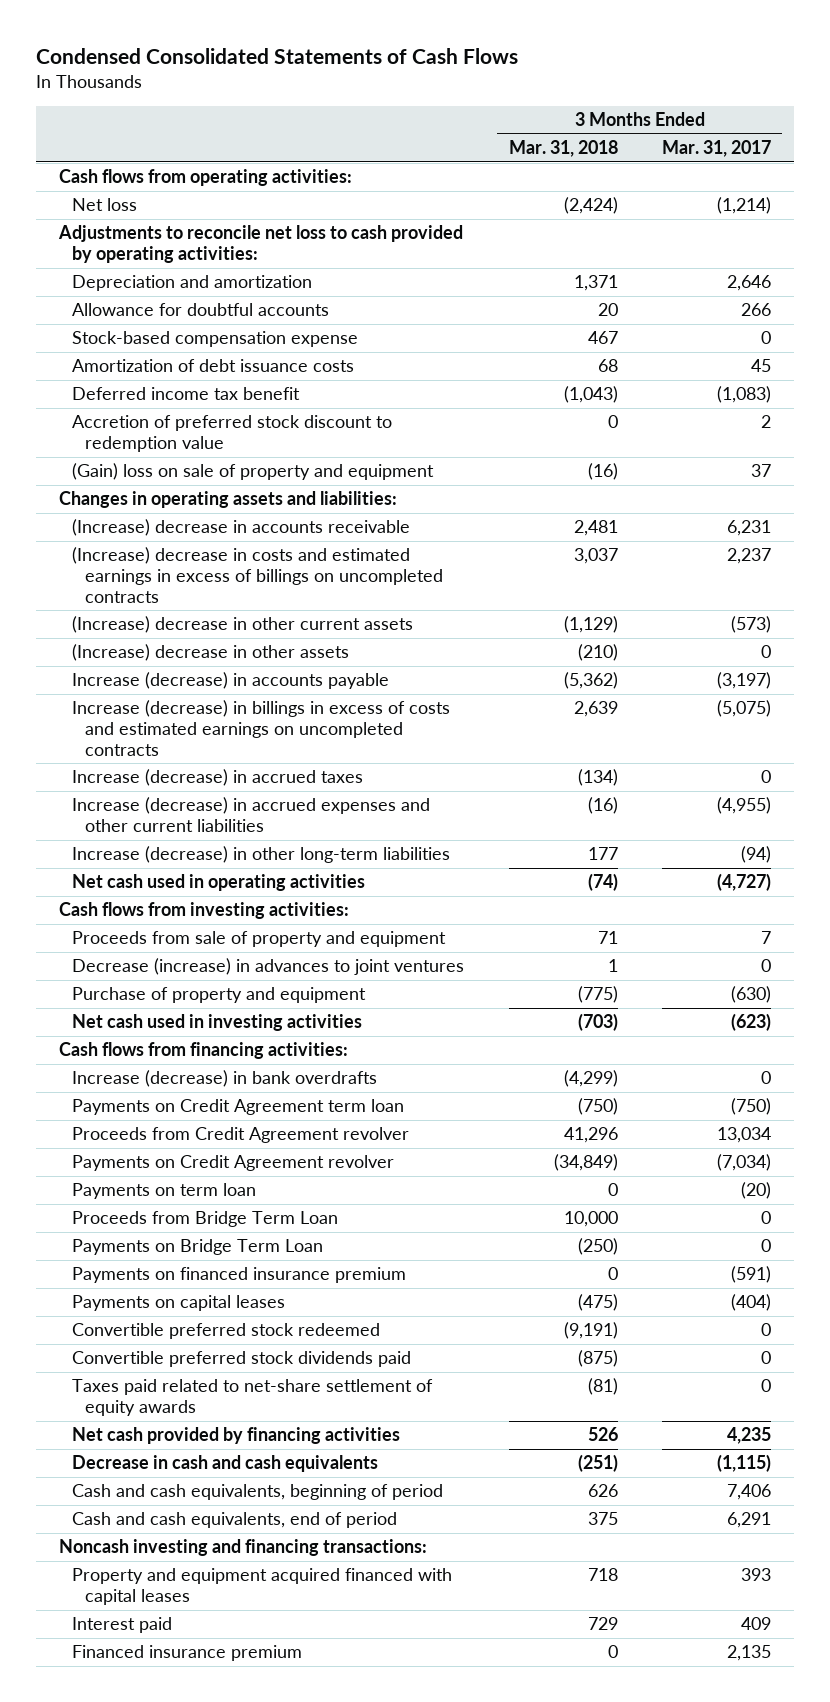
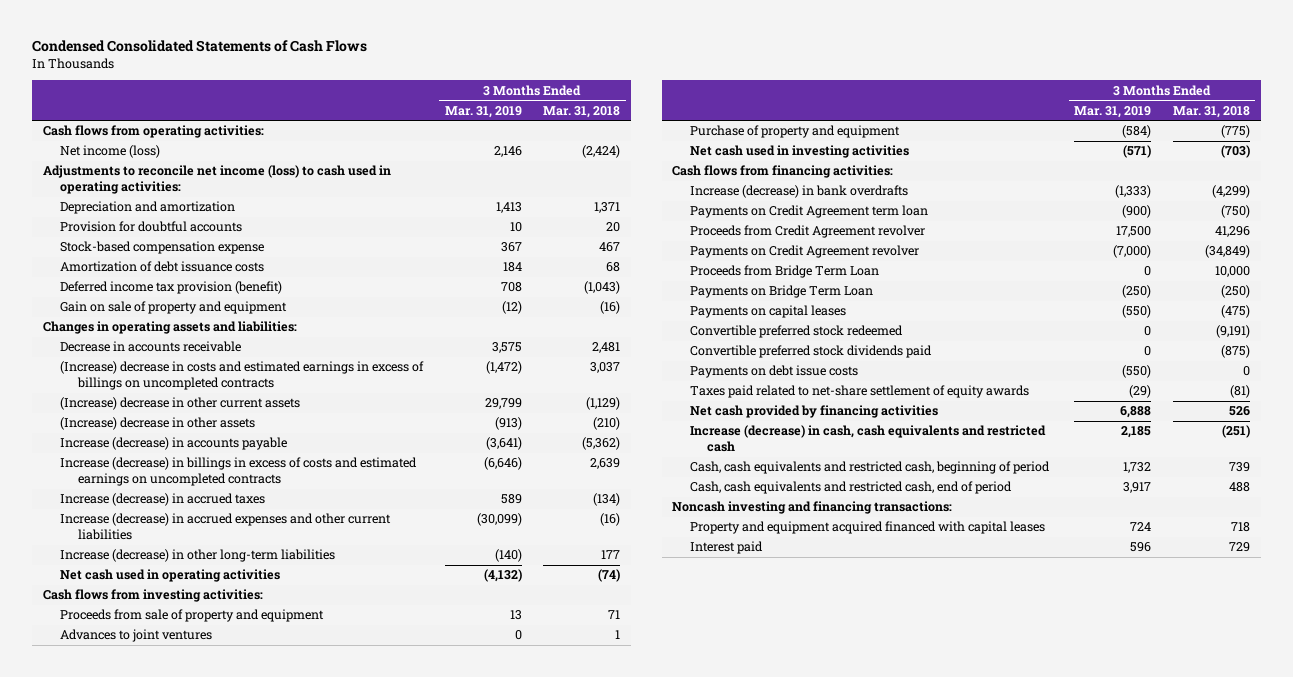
[662,140,772,158] Mar. 31, 2017 -> none
none -> [444,105,522,118] Mar. 31, 2019
[71,198,137,212] Net loss -> [60,145,161,159] Net income (loss)
[57,225,463,264] Adjustments to reconcile net loss to cash provided by operating activities: -> [42,165,391,195] Adjustments to reconcile net income (loss) to cash used in operating activities:
[71,303,329,317] Allowance for doubtful accounts -> [60,221,243,233] Provision for doubtful accounts
[71,415,392,453] Accretion of preferred stock discount to redemption value -> none
[71,387,300,401] Deferred income tax benefit -> [60,281,283,295] Deferred income tax provision (benefit)
[71,463,434,481] (Gain) loss on sale of property and equipment -> [60,301,288,315] Gain on sale of property and equipment
[71,519,410,537] (Increase) decrease in accounts receivable -> [60,341,242,353] Decrease in accounts receivable
[71,958,464,976] Decrease (increase) in advances to joint ventures -> [60,629,213,643] Advances to joint ventures
[71,1183,256,1200] Payments on term loan -> none
[71,1267,406,1284] Payments on financed insurance premium -> none
none -> [689,365,858,379] Payments on debt issue costs
[71,1455,378,1473] Decrease in cash and cash equivalents -> [689,425,1046,453] Increase (decrease) in cash, cash equivalents and restricted cash
[71,1484,443,1501] Cash and cash equivalents, beginning of period -> [689,461,1050,475] Cash, cash equivalents and restricted cash, beginning of period
[587,1484,618,1498] 626 -> [1228,462,1250,473] 739
[71,1512,397,1529] Cash and cash equivalents, end of period -> [689,481,1012,495] Cash, cash equivalents and restricted cash, end of period
[587,1512,618,1526] 375 -> [1228,482,1250,493] 488
[71,1645,302,1662] Financed insurance premium -> none

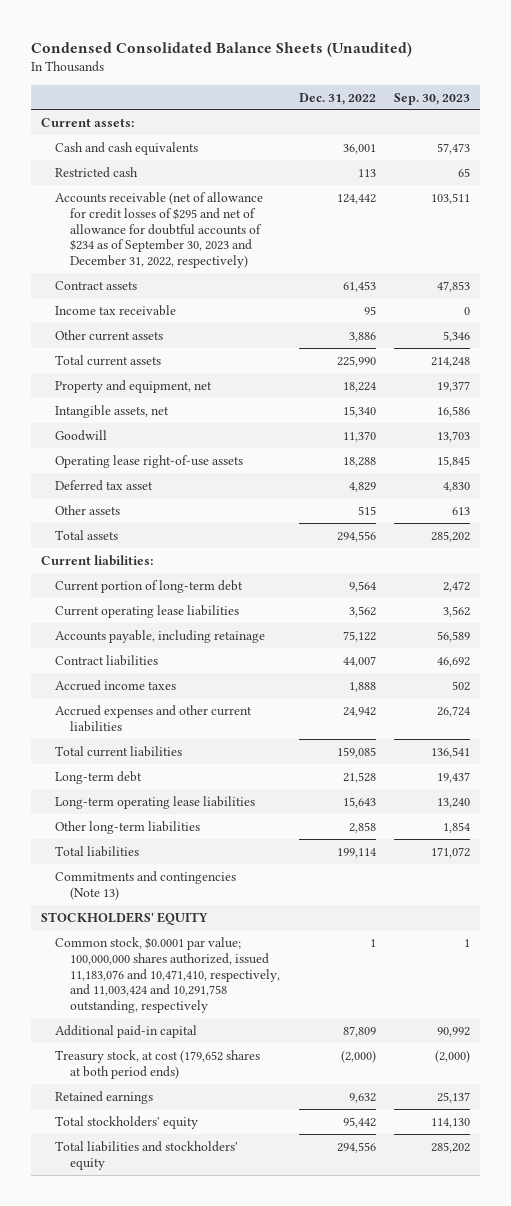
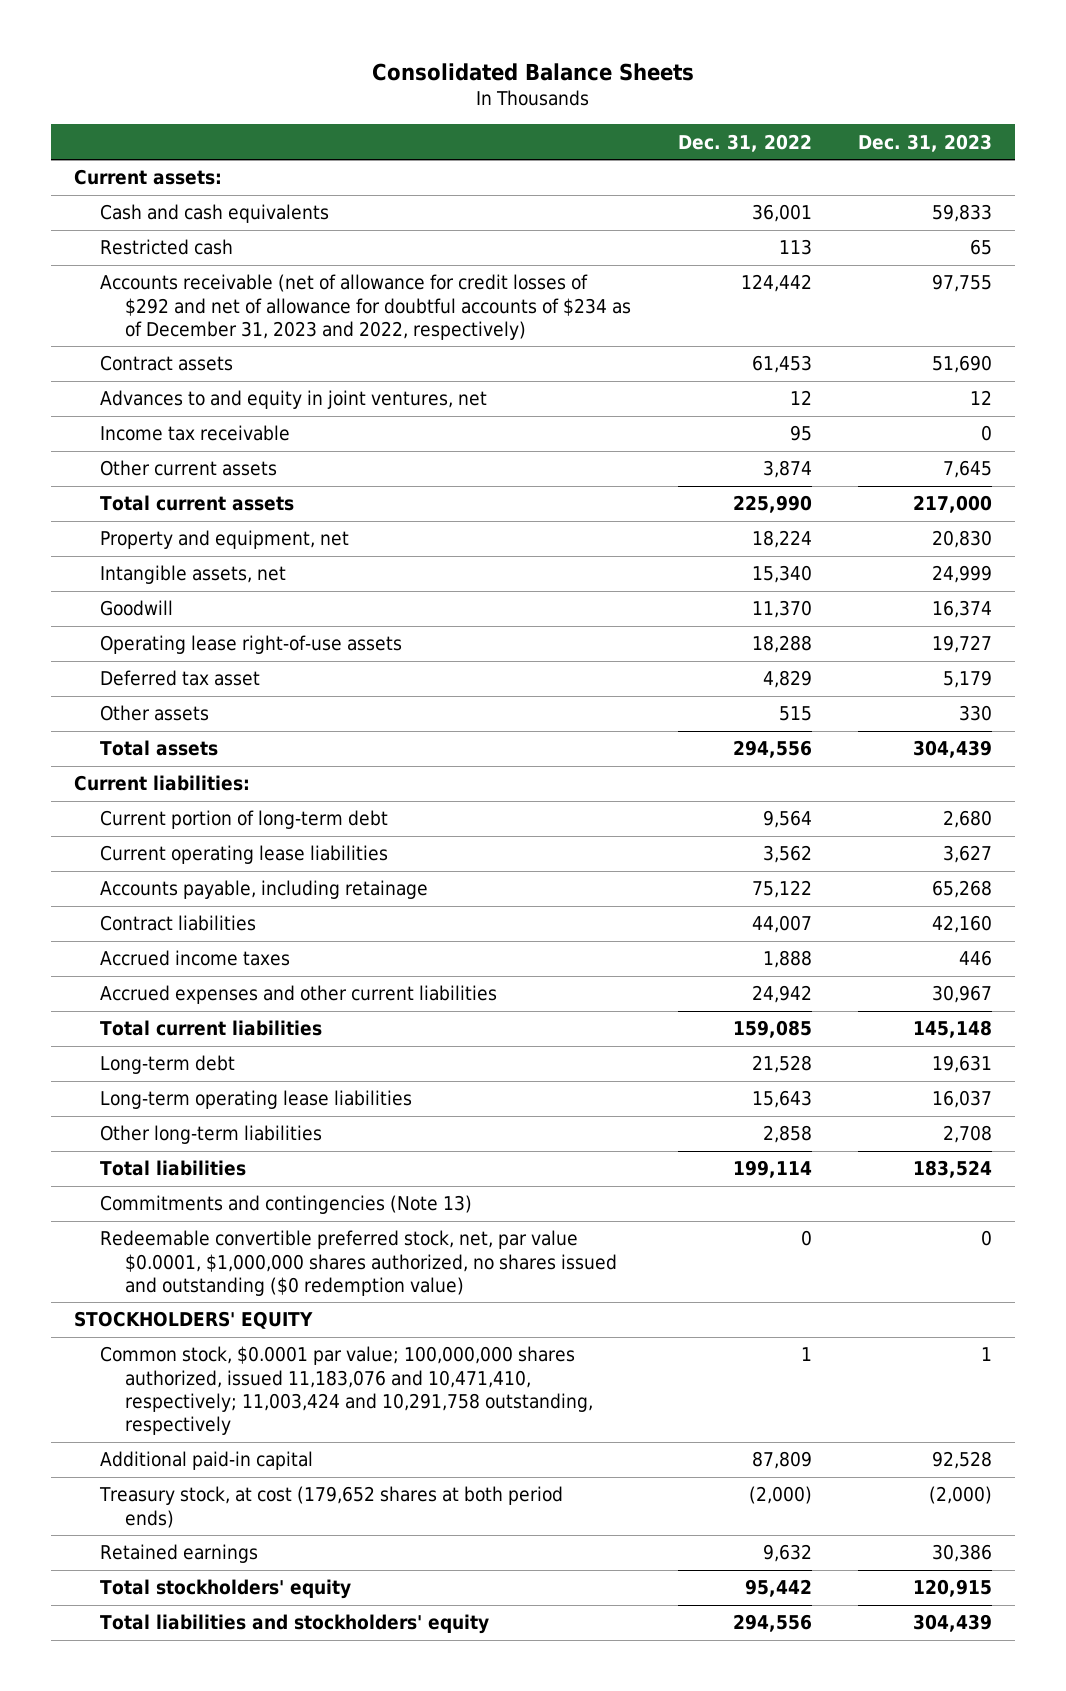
[31,41,413,57] Condensed Consolidated Balance Sheets (Unaudited) -> [371,62,694,81] Consolidated Balance Sheets
[394,92,471,105] Sep. 30, 2023 -> none
none -> [857,133,992,152] Dec. 31, 2023
[55,191,264,269] Accounts receivable (net of allowance for credit losses of $295 and net of allowance for doubtful accounts of $234 as of September 30, 2023 and December 31, 2022, respectively) -> [99,274,632,340] Accounts receivable (net of allowance for credit losses of $292 and net of allowance for doubtful accounts of $234 as of December 31, 2023 and 2022, respectively)
none -> [99,390,487,410] Advances to and equity in joint ventures, net
[348,331,376,342] 3,886 -> [762,460,812,479] 3,874
none -> [99,1230,618,1296] Redeemable convertible preferred stock, net, par value $0.0001, $1,000,000 shares authorized, no shares issued and outstanding ($0 redemption value)
[55,936,281,1014] Common stock, $0.0001 par value; 100,000,000 shares authorized, issued 11,183,076 and 10,471,410, respectively, and 11,003,424 and 10,291,758 outstanding, respectively -> [99,1346,594,1436] Common stock, $0.0001 par value; 100,000,000 shares authorized, issued 11,183,076 and 10,471,410, respectively; 11,003,424 and 10,291,758 outstanding, respectively

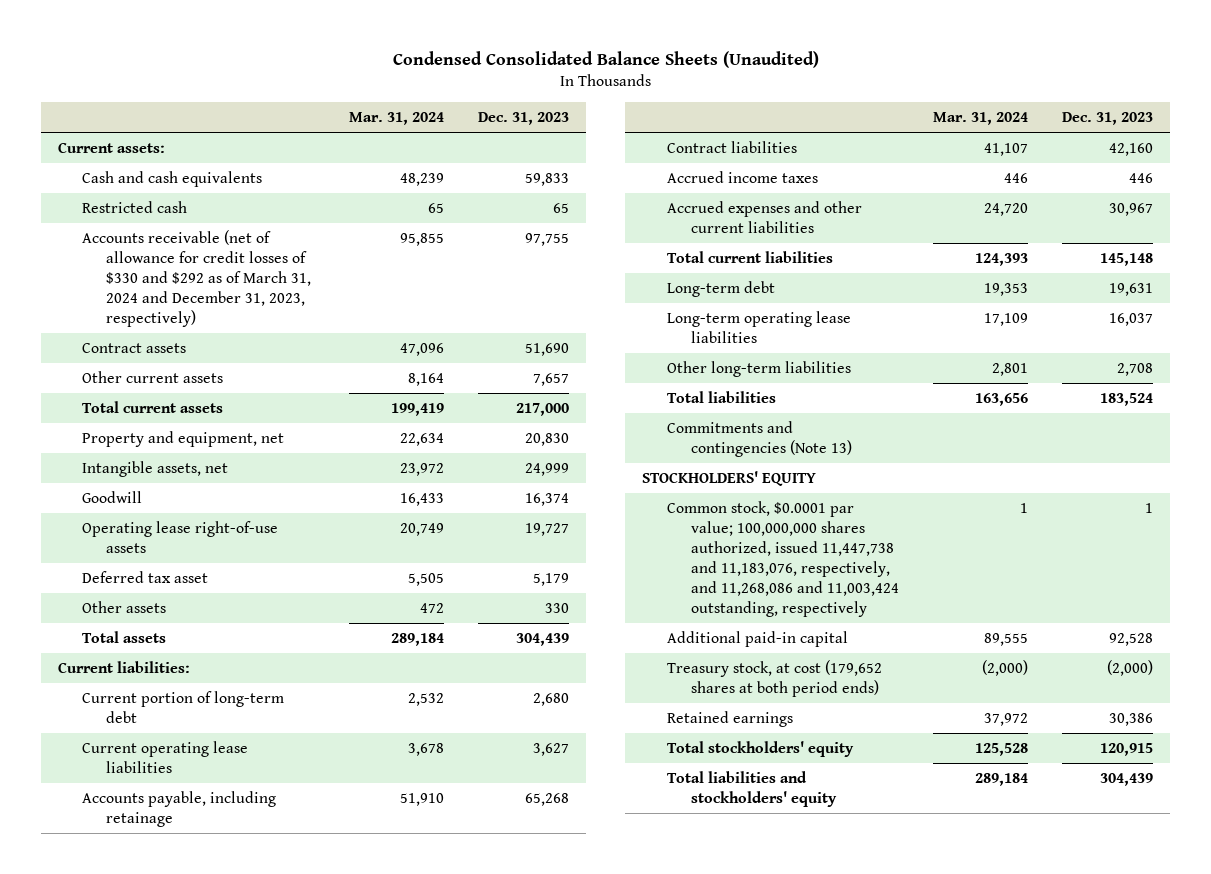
[371,62,694,81] Consolidated Balance Sheets -> [392,51,819,69] Condensed Consolidated Balance Sheets (Unaudited)
[677,133,812,152] Dec. 31, 2022 -> none
none -> [348,111,444,125] Mar. 31, 2024
[99,274,632,340] Accounts receivable (net of allowance for credit losses of $292 and net of allowance for doubtful accounts of $234 as of December 31, 2023 and 2022, respectively) -> [82,229,312,327] Accounts receivable (net of allowance for credit losses of $330 and $292 as of March 31, 2024 and December 31, 2023, respectively)
[99,390,487,410] Advances to and equity in joint ventures, net -> none
[99,425,290,442] Income tax receivable -> none
[942,460,992,479] 7,645 -> [532,372,569,386] 7,657
[99,1230,618,1296] Redeemable convertible preferred stock, net, par value $0.0001, $1,000,000 shares authorized, no shares issued and outstanding ($0 redemption value) -> none
[99,1346,594,1436] Common stock, $0.0001 par value; 100,000,000 shares authorized, issued 11,183,076 and 10,471,410, respectively; 11,003,424 and 10,291,758 outstanding, respectively -> [666,500,899,617] Common stock, $0.0001 par value; 100,000,000 shares authorized, issued 11,447,738 and 11,183,076, respectively, and 11,268,086 and 11,003,424 outstanding, respectively

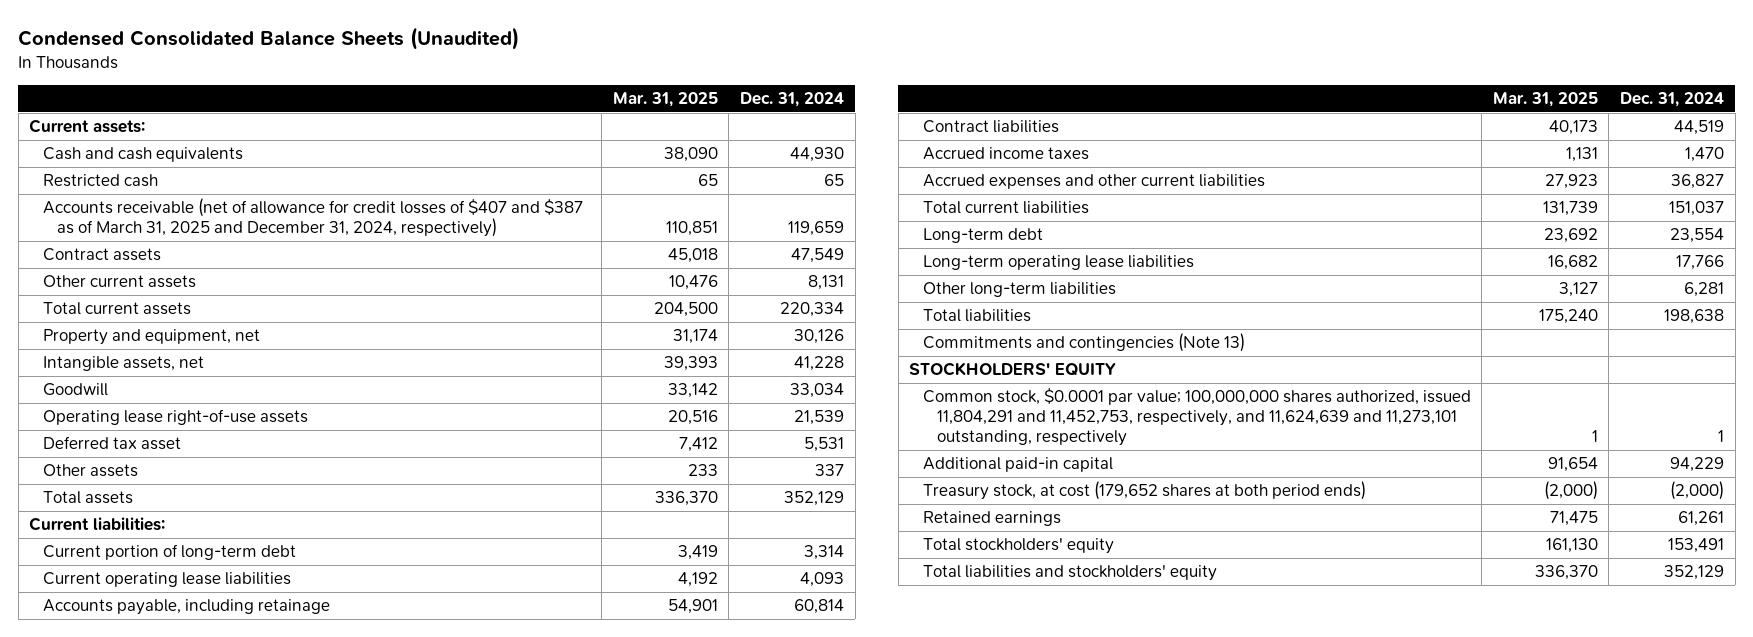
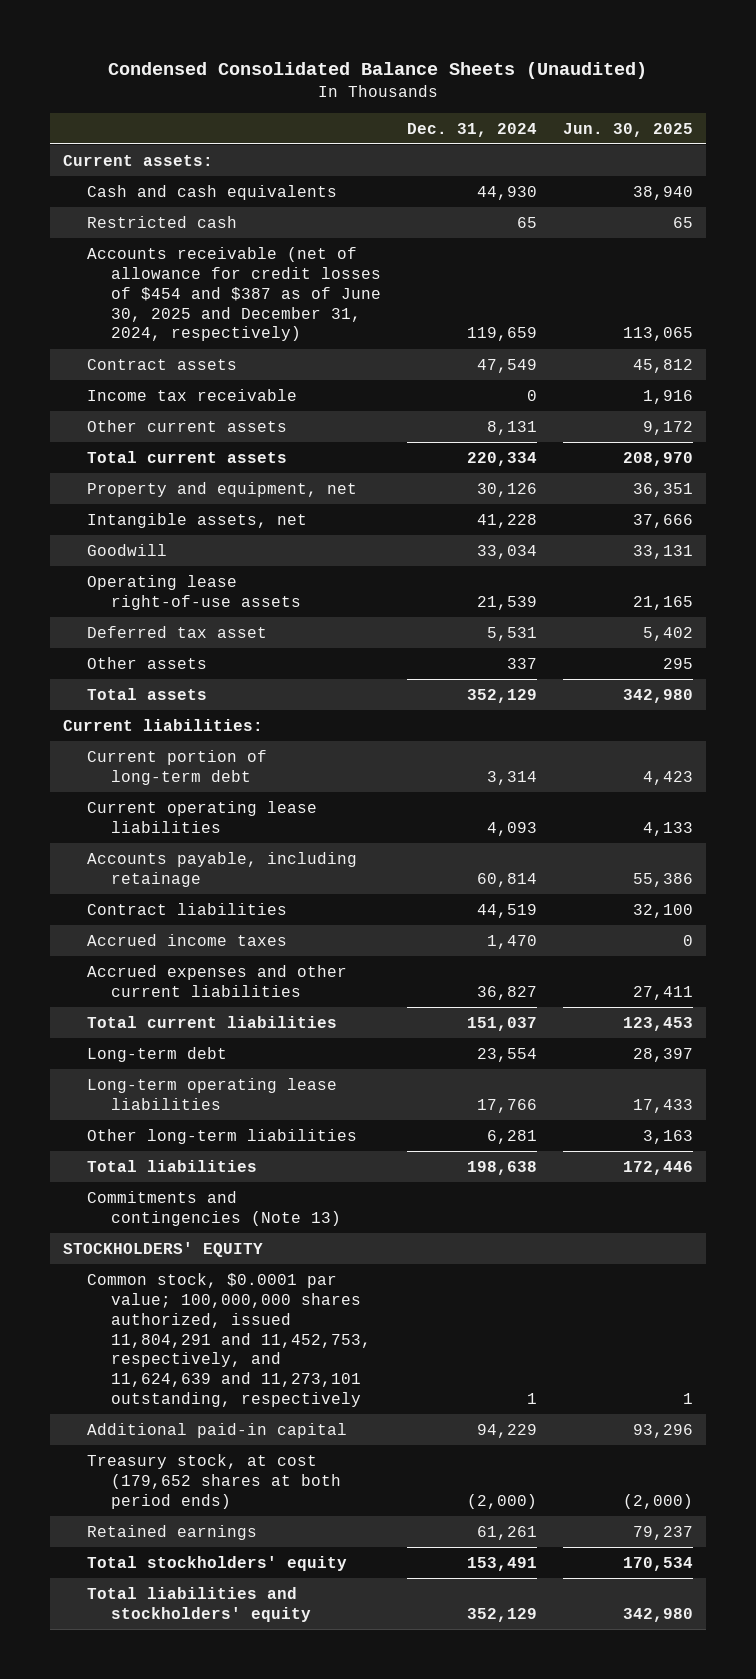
[612,92,718,108] Mar. 31, 2025 -> none
none -> [563,122,694,137] Jun. 30, 2025
[42,198,583,238] Accounts receivable (net of allowance for credit losses of $407 and $387 as of March 31, 2025 and December 31, 2024, respectively) -> [87,246,382,342] Accounts receivable (net of allowance for credit losses of $454 and $387 as of June 30, 2025 and December 31, 2024, respectively)
none -> [87,388,298,401] Income tax receivable

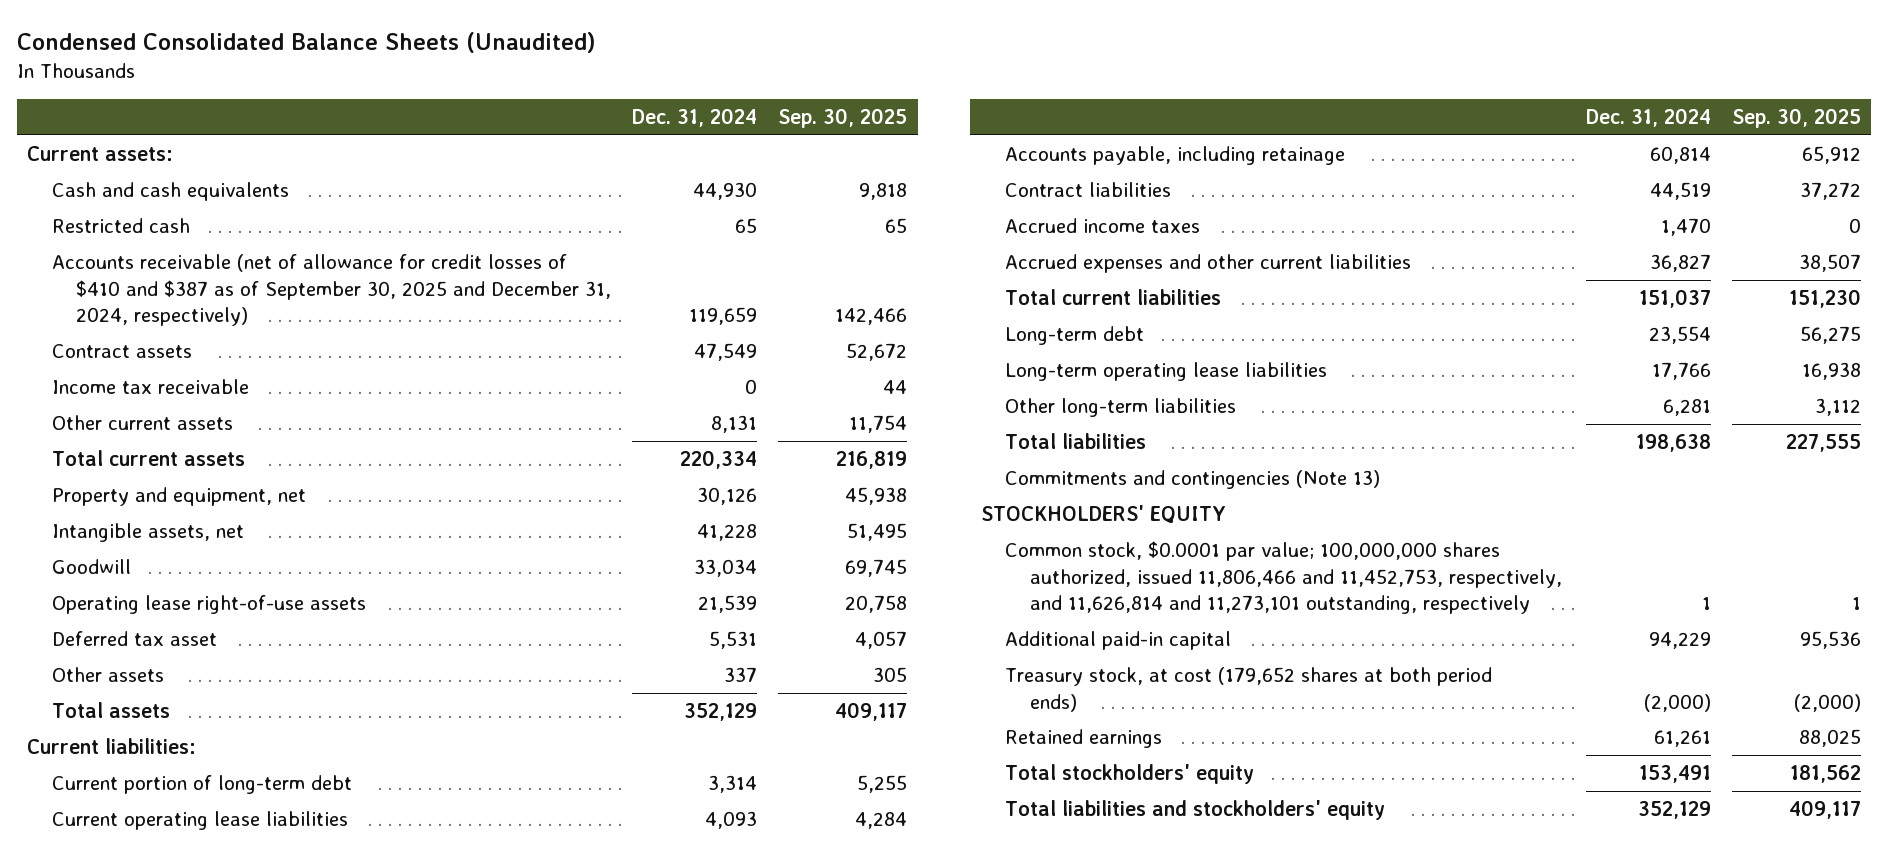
[563,122,694,137] Jun. 30, 2025 -> none
none -> [778,108,908,129] Sep. 30, 2025
[87,246,382,342] Accounts receivable (net of allowance for credit losses of $454 and $387 as of June 30, 2025 and December 31, 2024, respectively) -> [51,254,612,327] Accounts receivable (net of allowance for credit losses of $410 and $387 as of September 30, 2025 and December 31, 2024, respectively)
[87,1272,372,1408] Common stock, $0.0001 par value; 100,000,000 shares authorized, issued 11,804,291 and 11,452,753, respectively, and 11,624,639 and 11,273,101 outstanding, respectively -> [1005,541,1562,615] Common stock, $0.0001 par value; 100,000,000 shares authorized, issued 11,806,466 and 11,452,753, respectively, and 11,626,814 and 11,273,101 outstanding, respectively

